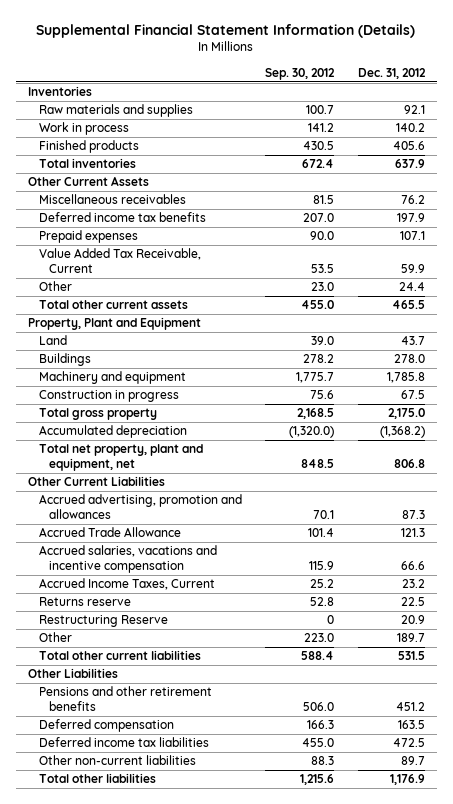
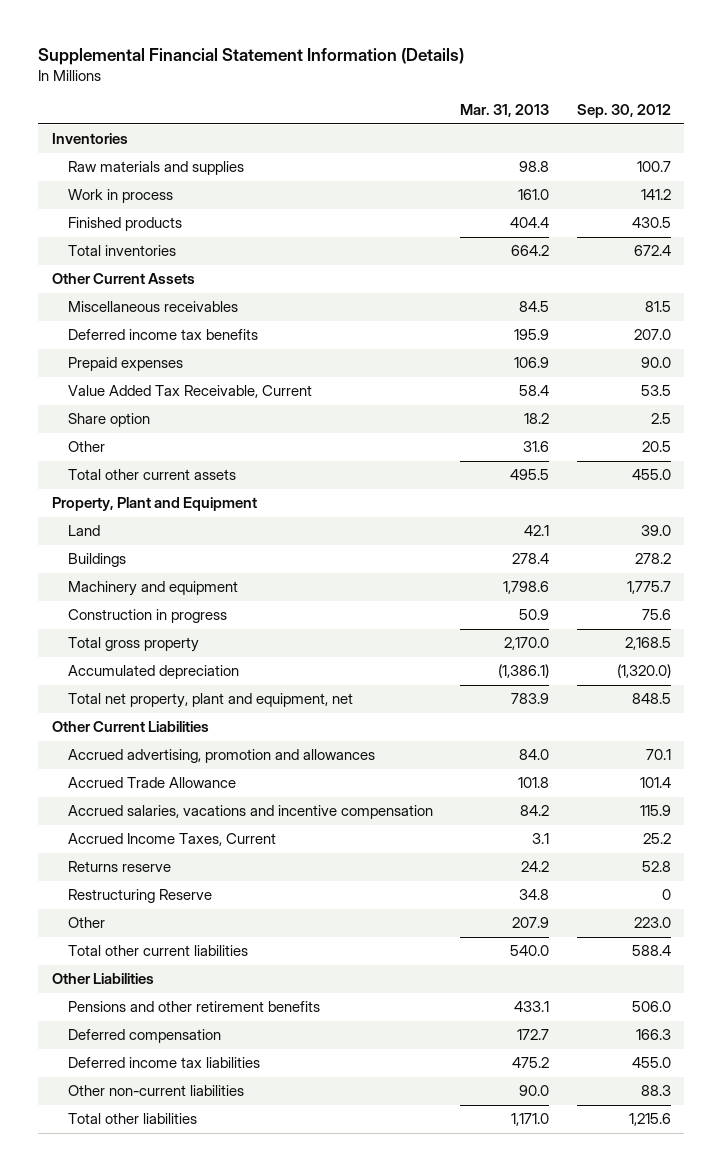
[357,68,426,80] Dec. 31, 2012 -> none
none -> [460,104,550,118] Mar. 31, 2013
none -> [67,413,150,428] Share option
[311,282,335,292] 23.0 -> [641,441,671,453] 20.5

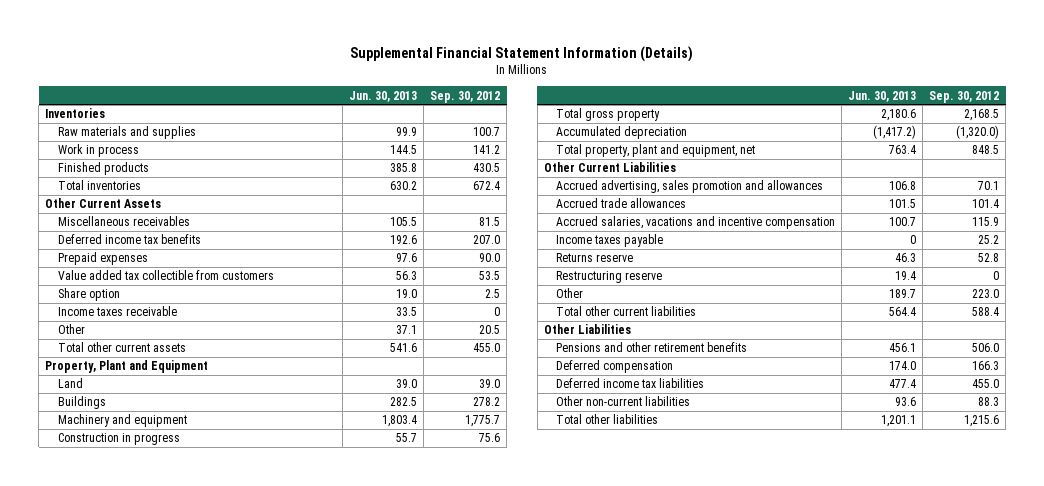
[460,104,550,118] Mar. 31, 2013 -> none
none -> [349,90,418,102] Jun. 30, 2013
[67,385,312,399] Value Added Tax Receivable, Current -> [57,270,274,281] Value added tax collectible from customers
none -> [57,306,177,317] Income taxes receivable
[67,693,353,709] Total net property, plant and equipment, net -> [556,144,756,158] Total property, plant and equipment, net
[67,749,375,764] Accrued advertising, promotion and allowances -> [556,180,824,194] Accrued advertising, sales promotion and allowances
[67,777,236,789] Accrued Trade Allowance -> [556,198,687,209] Accrued trade allowances
[67,833,276,847] Accrued Income Taxes, Current -> [556,234,664,248] Income taxes payable
[67,889,212,904] Restructuring Reserve -> [556,271,663,284] Restructuring reserve

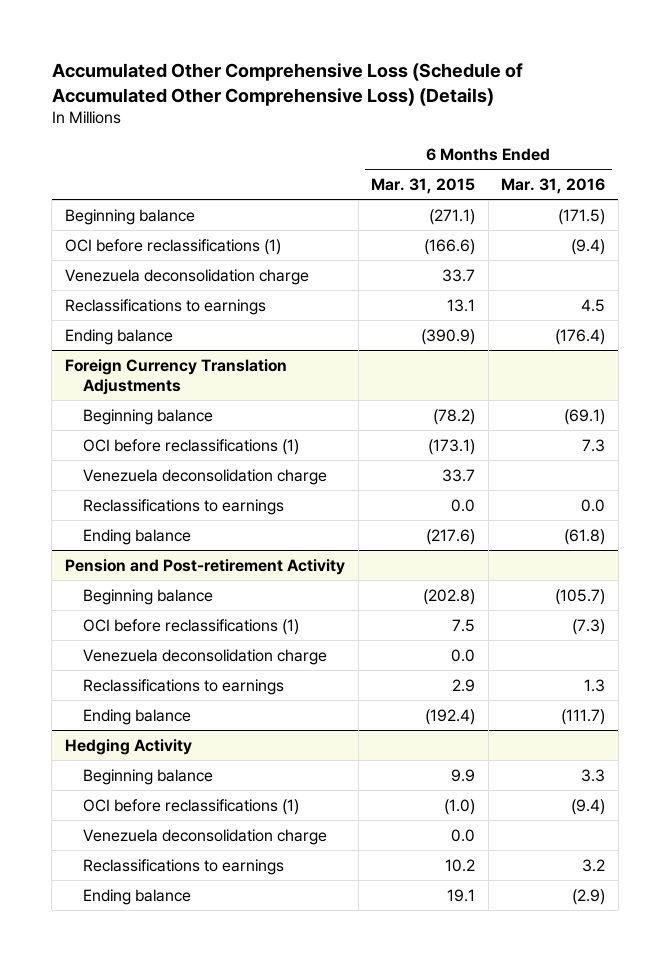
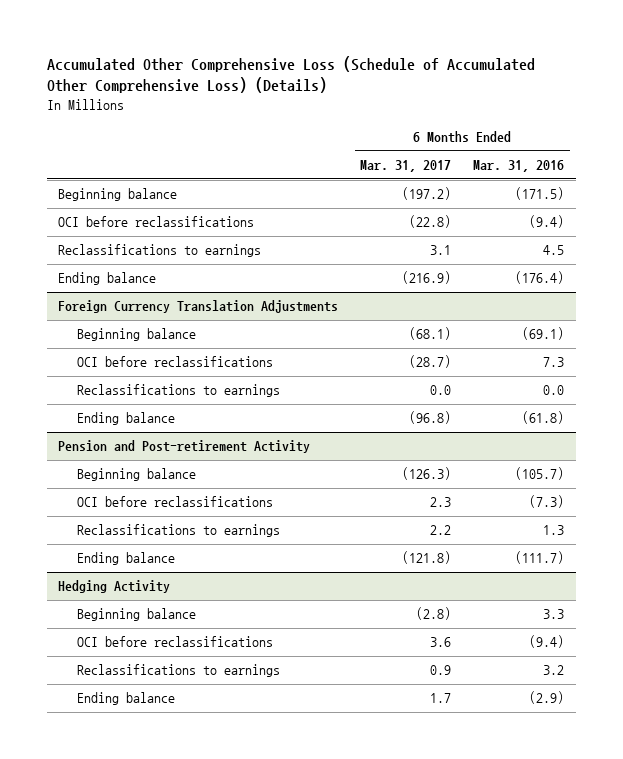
[371,177,476,194] Mar. 31, 2015 -> none
none -> [360,160,452,173] Mar. 31, 2017
[64,268,309,285] Venezuela deconsolidation charge -> none
[64,238,281,255] OCI before reclassifications (1) -> [58,216,255,228] OCI before reclassifications
[83,468,328,485] Venezuela deconsolidation charge -> none
[83,438,300,455] OCI before reclassifications (1) -> [76,356,273,368] OCI before reclassifications
[83,648,328,665] Venezuela deconsolidation charge -> none
[83,618,300,635] OCI before reclassifications (1) -> [76,496,273,508] OCI before reclassifications
[83,828,328,845] Venezuela deconsolidation charge -> none
[83,798,300,815] OCI before reclassifications (1) -> [76,636,273,648] OCI before reclassifications

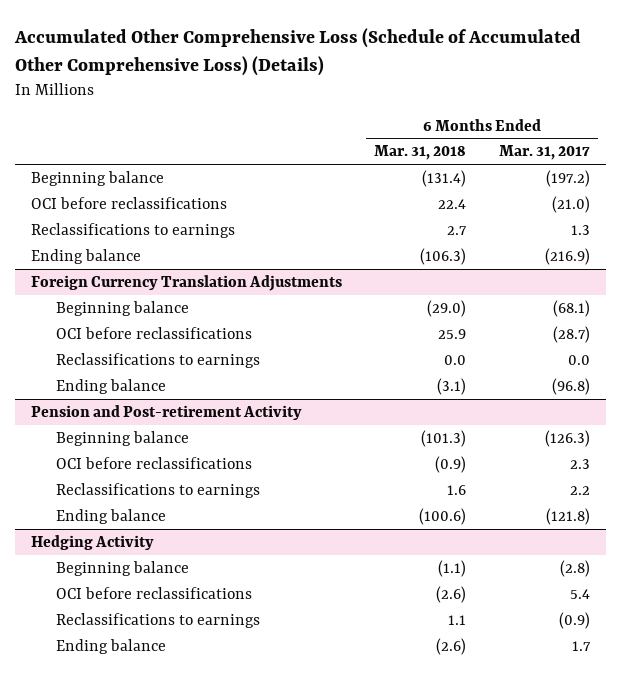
[473,160,565,173] Mar. 31, 2016 -> none
none -> [374,145,467,161] Mar. 31, 2018
[409,215,452,229] (22.8) -> [551,195,590,213] (21.0)
[430,245,452,256] 3.1 -> [570,224,590,235] 1.3
[430,637,452,648] 3.6 -> [569,588,590,599] 5.4
[430,665,452,676] 0.9 -> [558,611,590,629] (0.9)

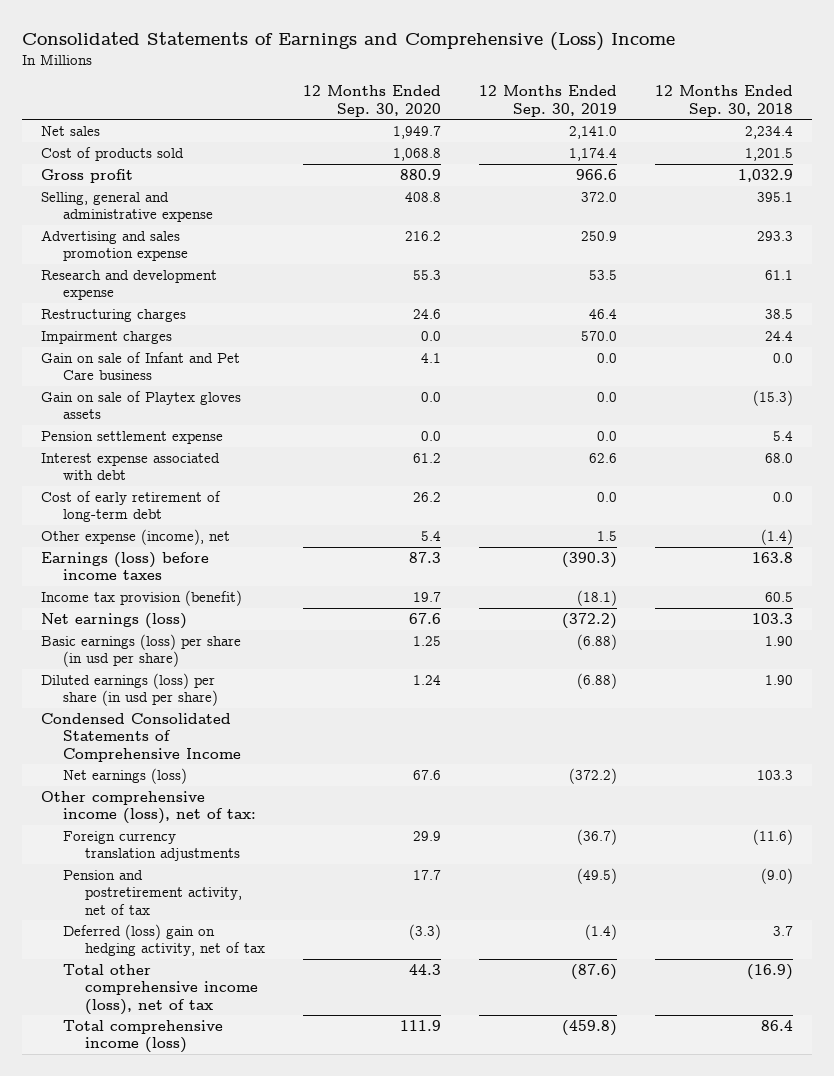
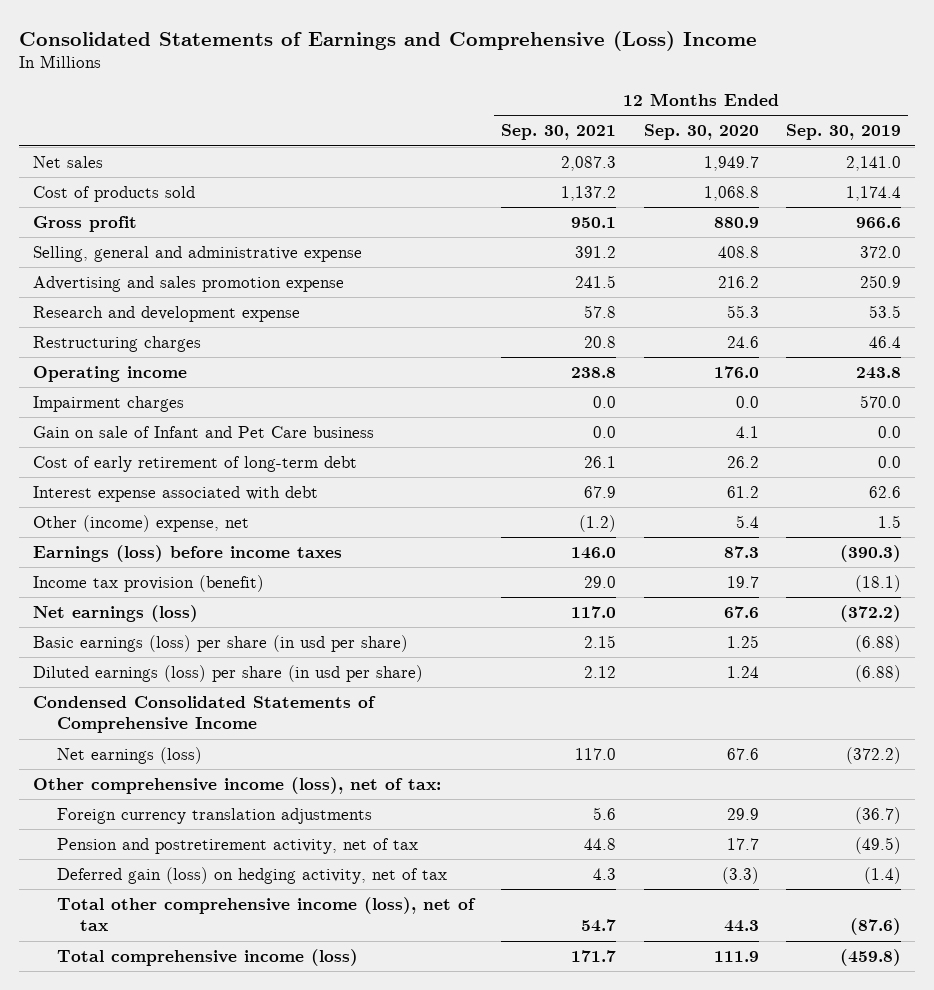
[654,85,793,117] 12 Months Ended Sep. 30, 2018 -> none
none -> [501,124,617,141] Sep. 30, 2021
none -> [33,365,188,382] Operating income
[40,390,241,420] Gain on sale of Playtex gloves assets -> none
[40,430,223,444] Pension settlement expense -> none
[40,452,220,481] Interest expense associated with debt -> [33,485,319,502] Interest expense associated with debt
[40,528,230,545] Other expense (income), net -> [33,514,250,532] Other (income) expense, net
[62,923,265,957] Deferred (loss) gain on hedging activity, net of tax -> [56,866,447,884] Deferred gain (loss) on hedging activity, net of tax

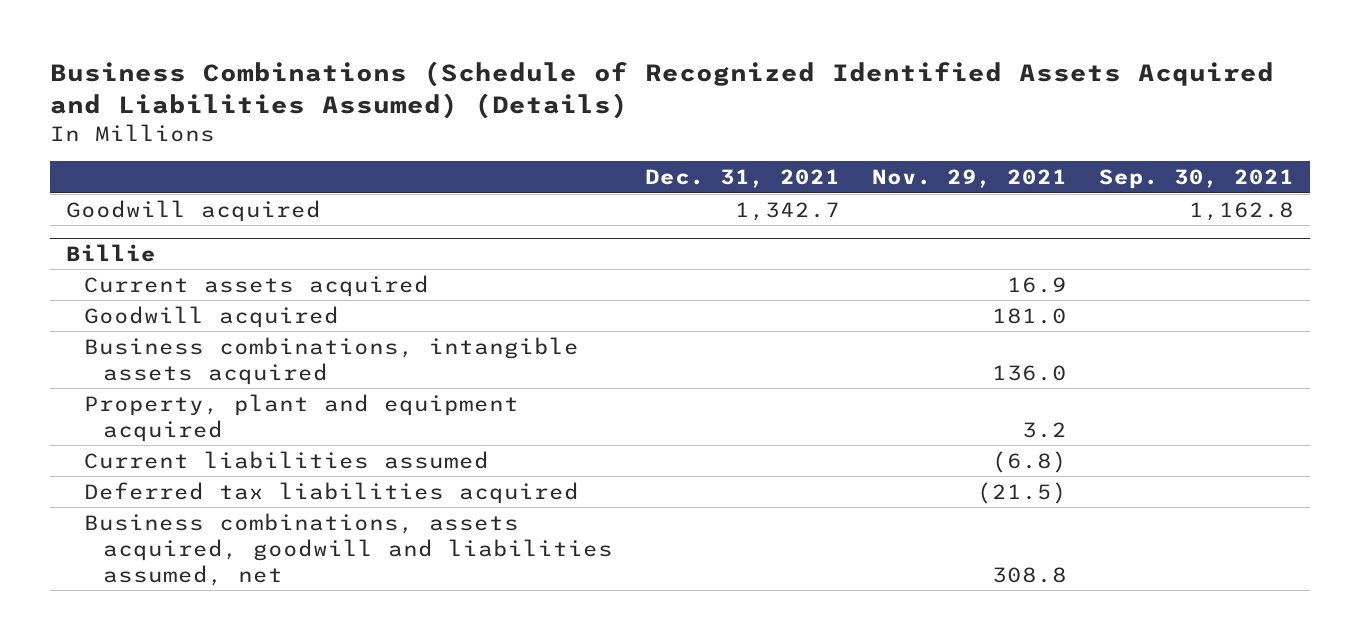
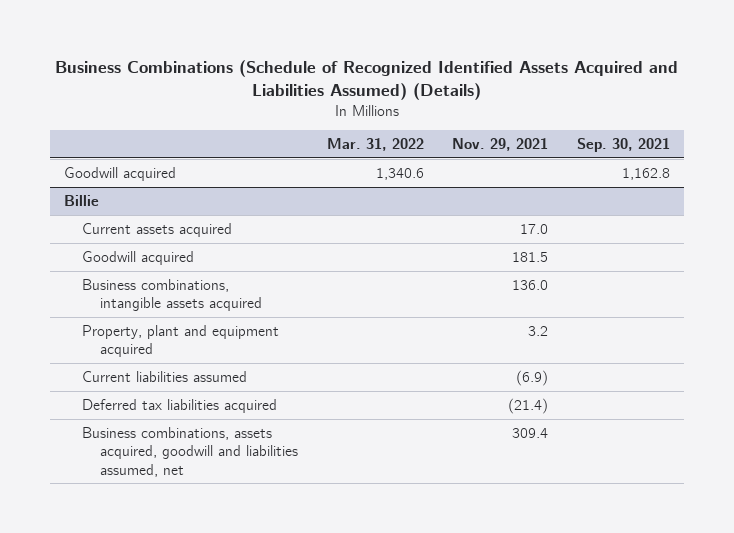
[645,169,841,189] Dec. 31, 2021 -> none
none -> [326,138,424,152] Mar. 31, 2022
[1007,276,1068,293] 16.9 -> [520,223,549,234] 17.0
[992,307,1068,324] 181.0 -> [512,251,549,262] 181.5
[992,450,1068,473] (6.8) -> [516,369,549,386] (6.9)
[977,481,1068,504] (21.5) -> [508,397,549,414] (21.4)
[992,566,1068,583] 308.8 -> [512,427,549,438] 309.4

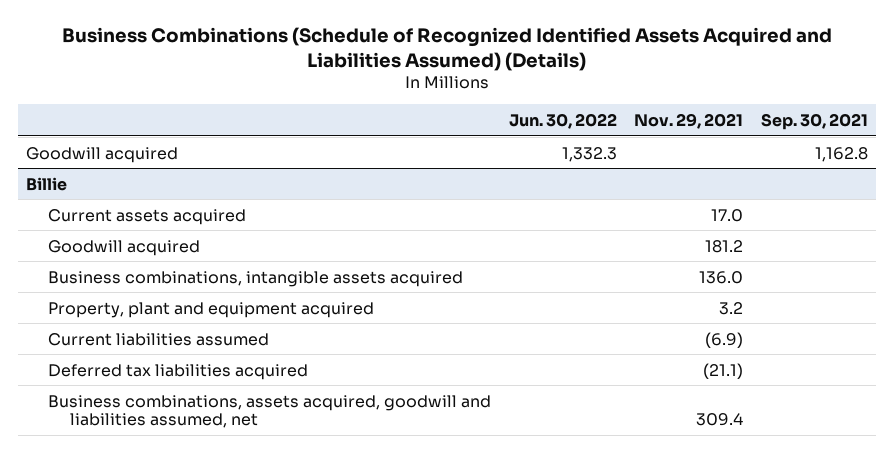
[326,138,424,152] Mar. 31, 2022 -> none
none -> [508,112,617,129] Jun. 30, 2022
[512,251,549,262] 181.5 -> [705,239,744,253] 181.2
[508,397,549,414] (21.4) -> [703,362,744,379] (21.1)

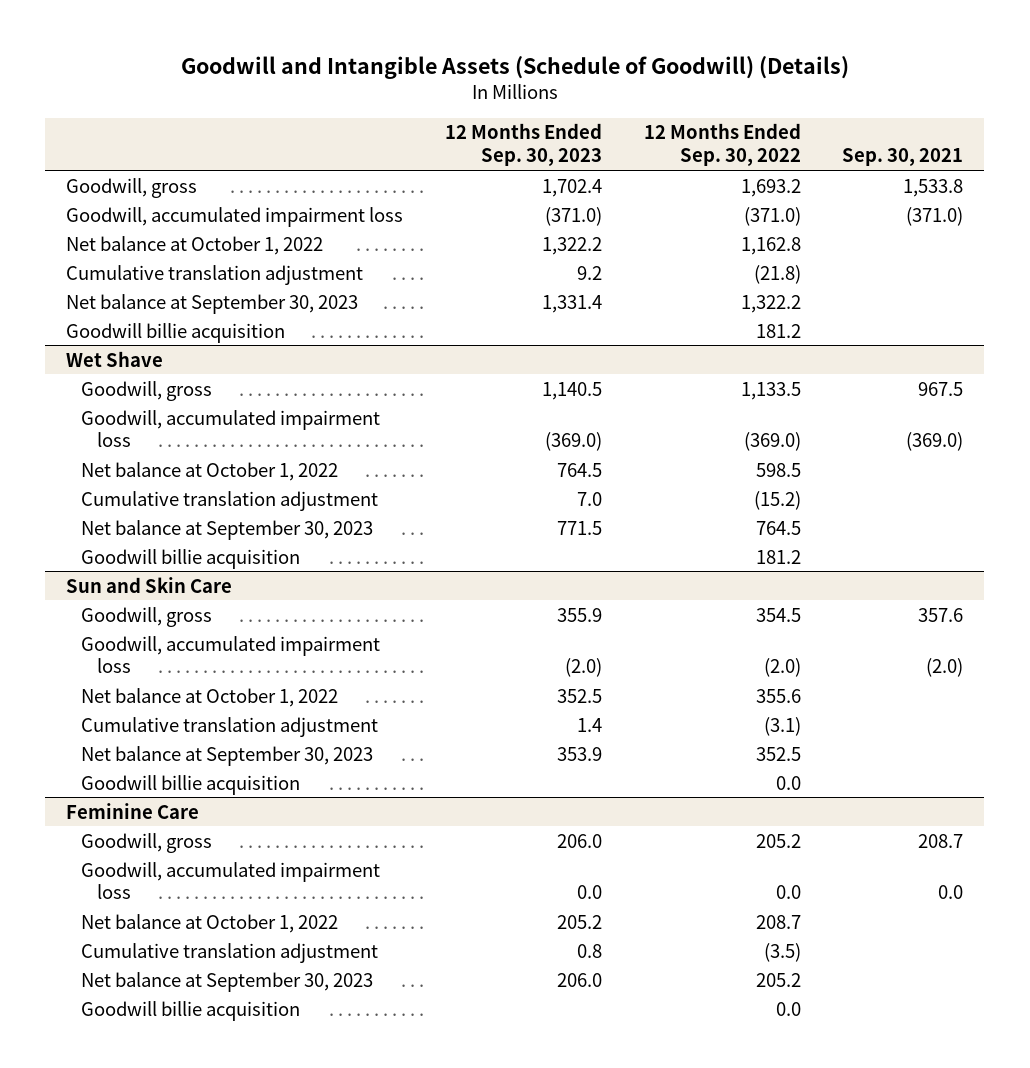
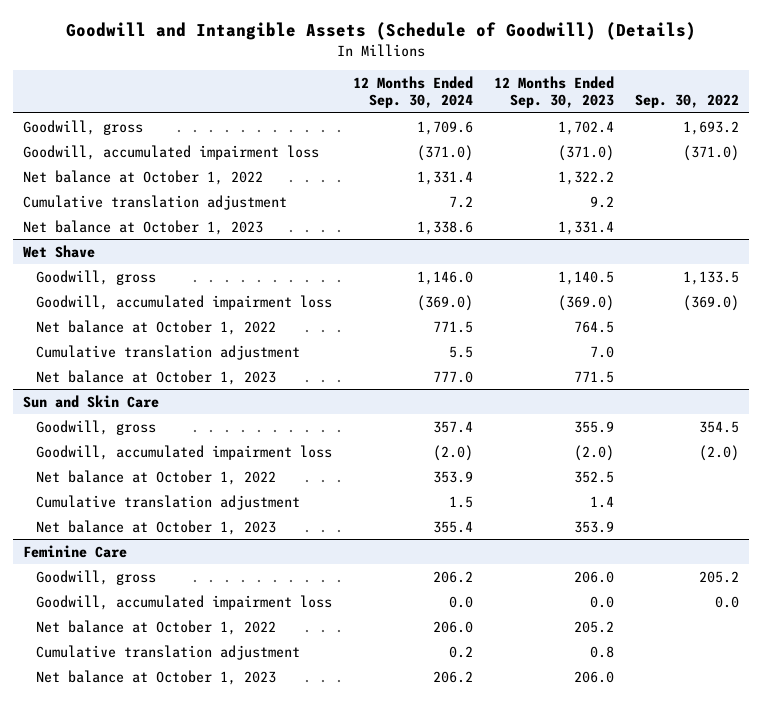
[643,123,801,167] 12 Months Ended Sep. 30, 2022 -> none
[842,148,964,167] Sep. 30, 2021 -> none
none -> [353,75,474,109] 12 Months Ended Sep. 30, 2024
none -> [634,94,739,109] Sep. 30, 2022
[66,322,286,343] Goodwill billie acquisition -> none
[66,293,359,314] Net balance at September 30, 2023 -> [23,219,264,235] Net balance at October 1, 2023
[81,548,301,569] Goodwill billie acquisition -> none
[81,519,374,540] Net balance at September 30, 2023 -> [36,369,277,385] Net balance at October 1, 2023
[81,774,301,795] Goodwill billie acquisition -> none
[81,745,374,766] Net balance at September 30, 2023 -> [36,519,277,535] Net balance at October 1, 2023
[81,1000,301,1021] Goodwill billie acquisition -> none
[81,971,374,992] Net balance at September 30, 2023 -> [36,669,277,685] Net balance at October 1, 2023

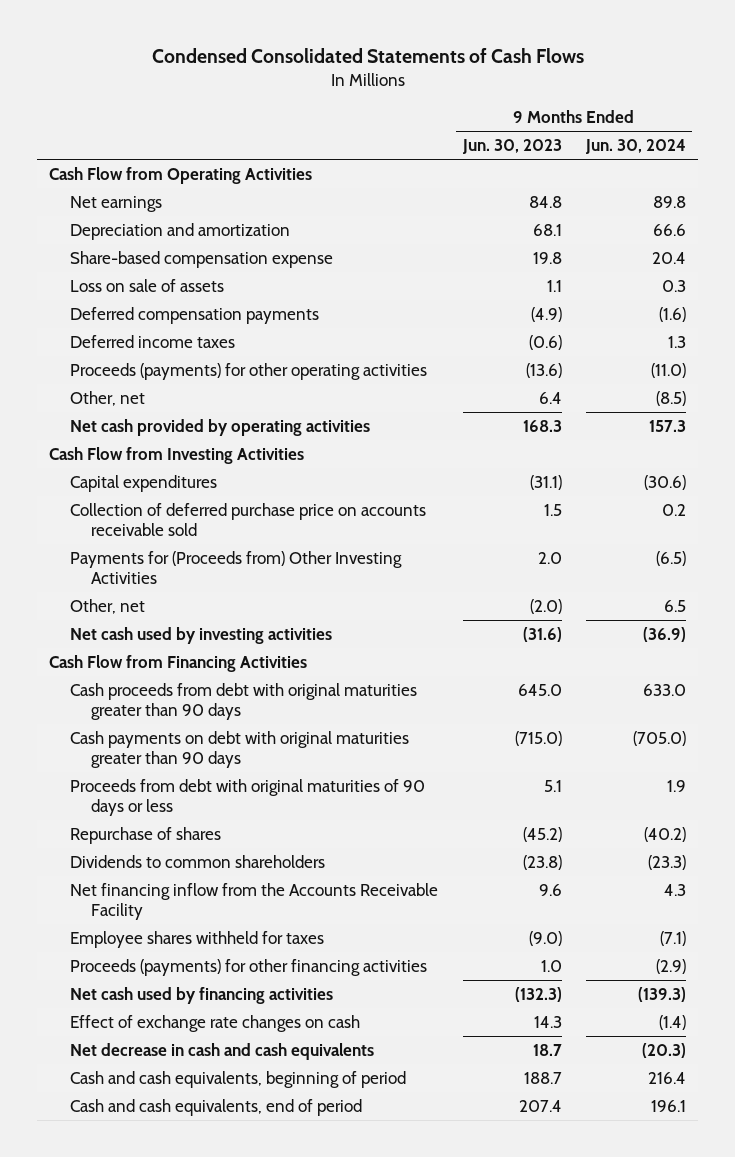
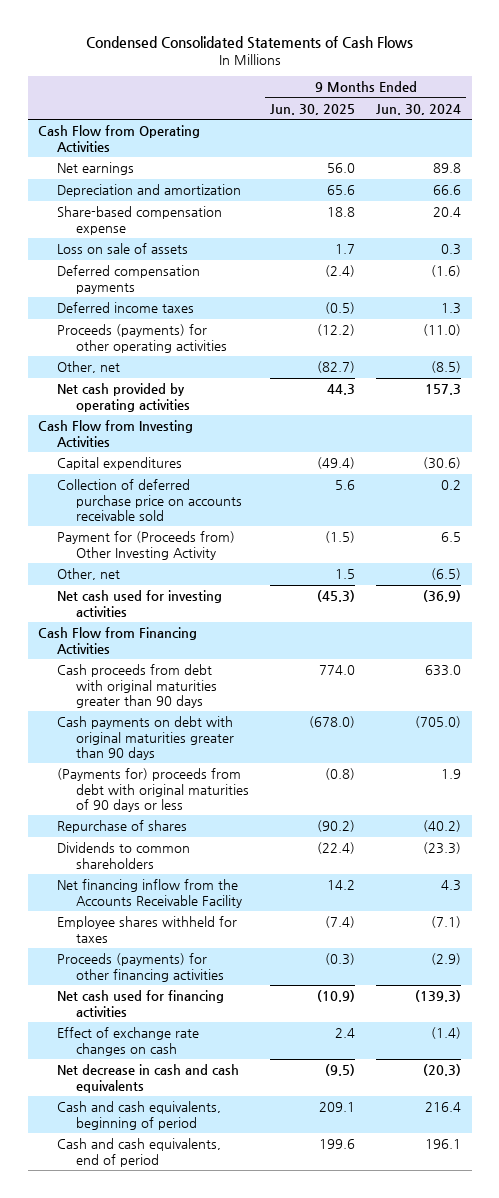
[461,139,562,155] Jun. 30, 2023 -> none
none -> [270,103,356,115] Jun. 30, 2025
[70,550,403,584] Payments for (Proceeds from) Other Investing Activities -> [57,531,236,560] Payment for (Proceeds from) Other Investing Activity
[655,550,686,566] (6.5) -> [441,532,462,543] 6.5
[663,599,686,612] 6.5 -> [431,568,462,581] (6.5)
[70,626,333,644] Net cash used by investing activities -> [57,590,223,617] Net cash used for investing activities
[70,778,426,816] Proceeds from debt with original maturities of 90 days or less -> [57,768,250,812] (Payments for) proceeds from debt with original maturities of 90 days or less
[70,986,334,1004] Net cash used by financing activities -> [57,990,225,1017] Net cash used for financing activities

